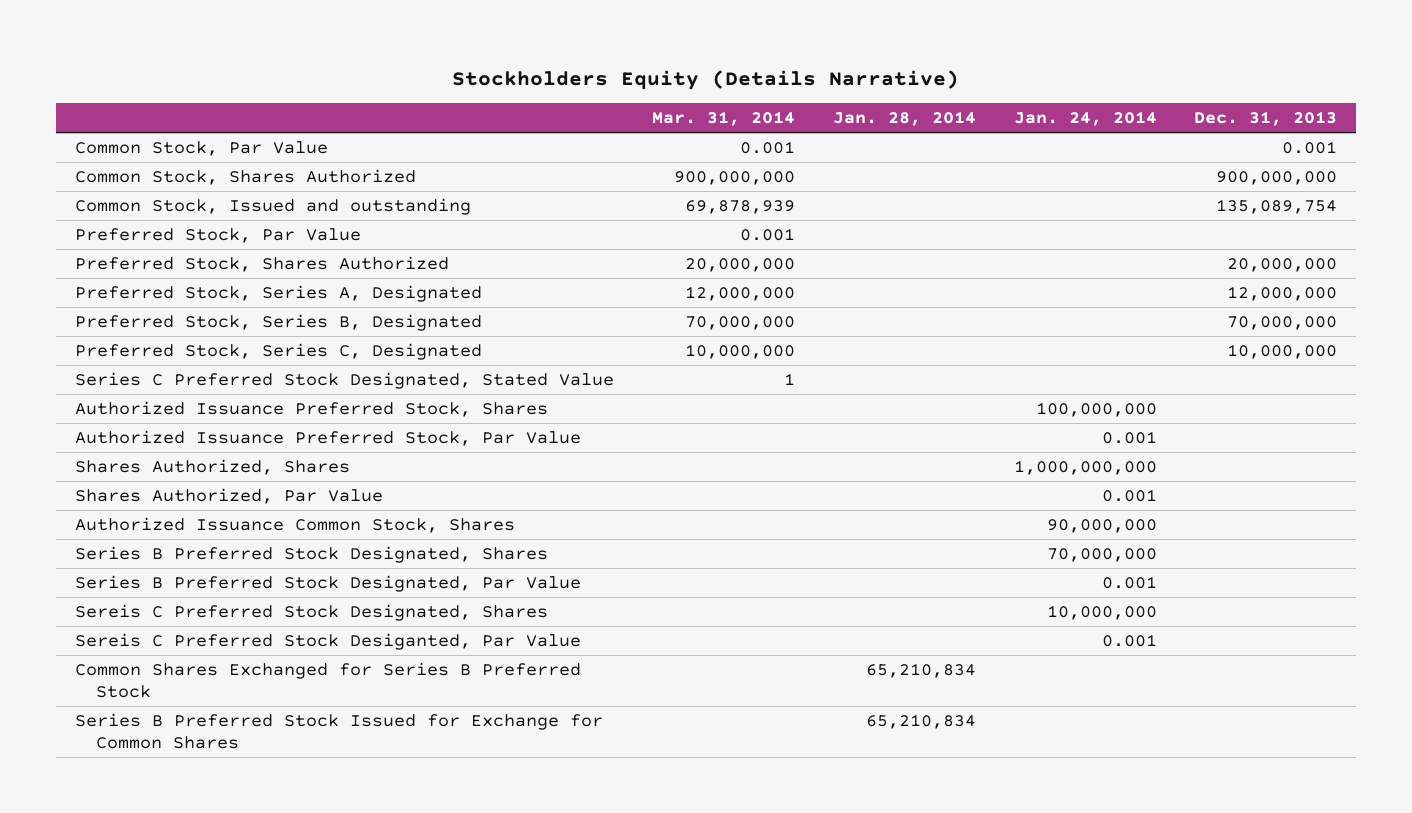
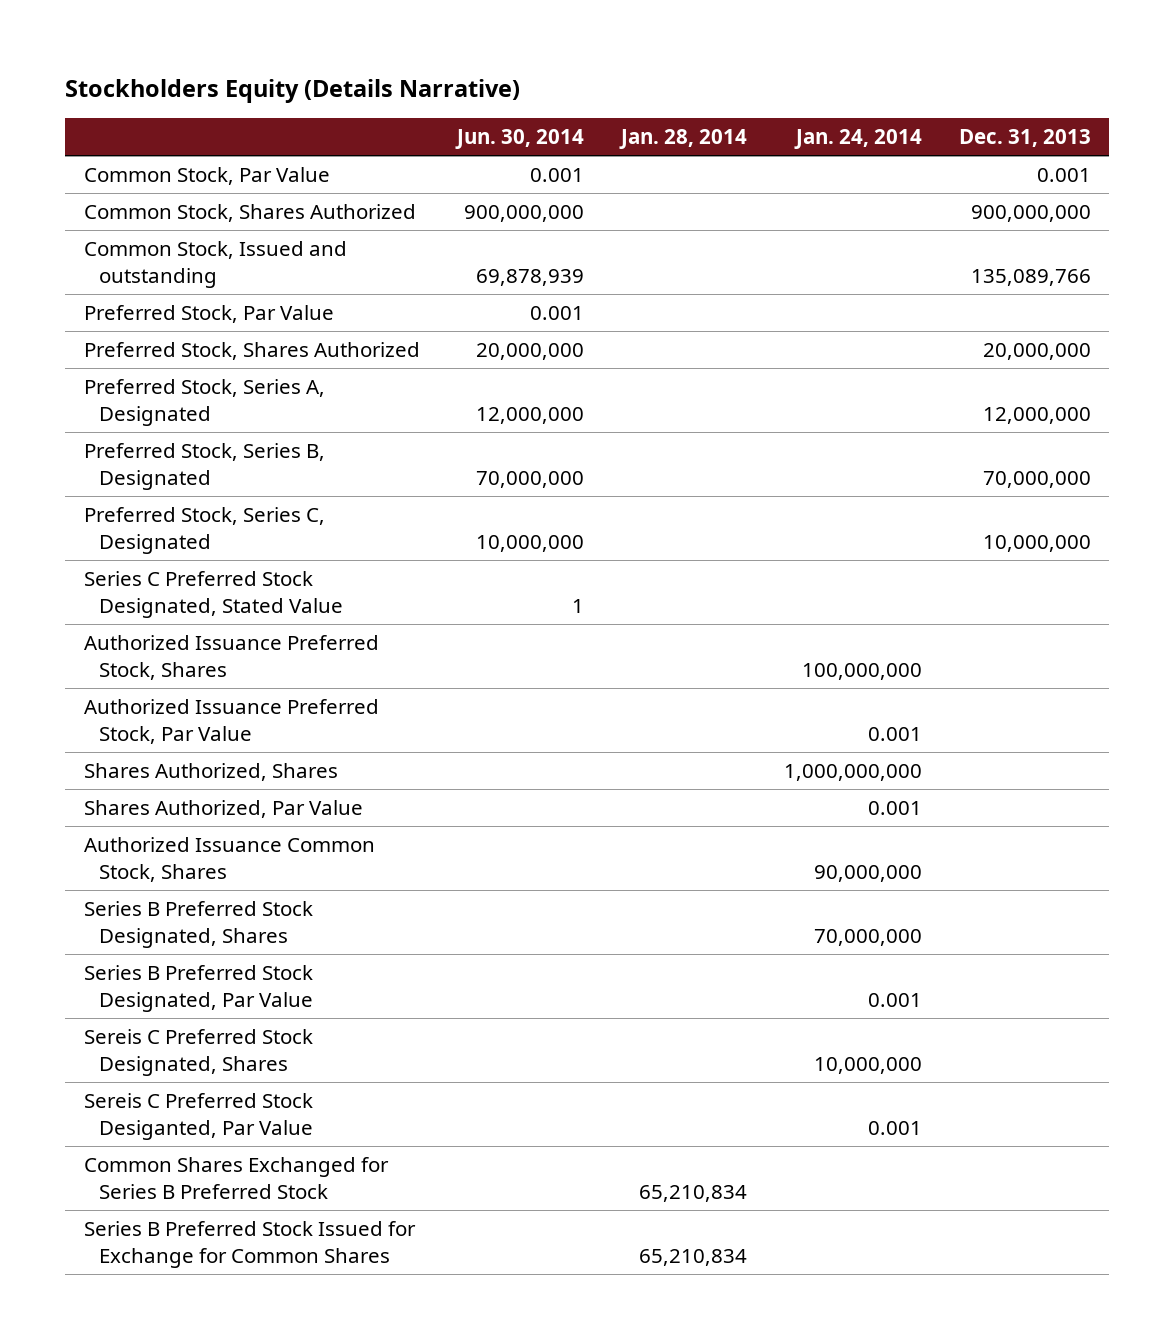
[651,111,795,127] Mar. 31, 2014 -> none
none -> [454,128,584,149] Jun. 30, 2014
[1216,198,1338,214] 135,089,754 -> [970,268,1091,286] 135,089,766

